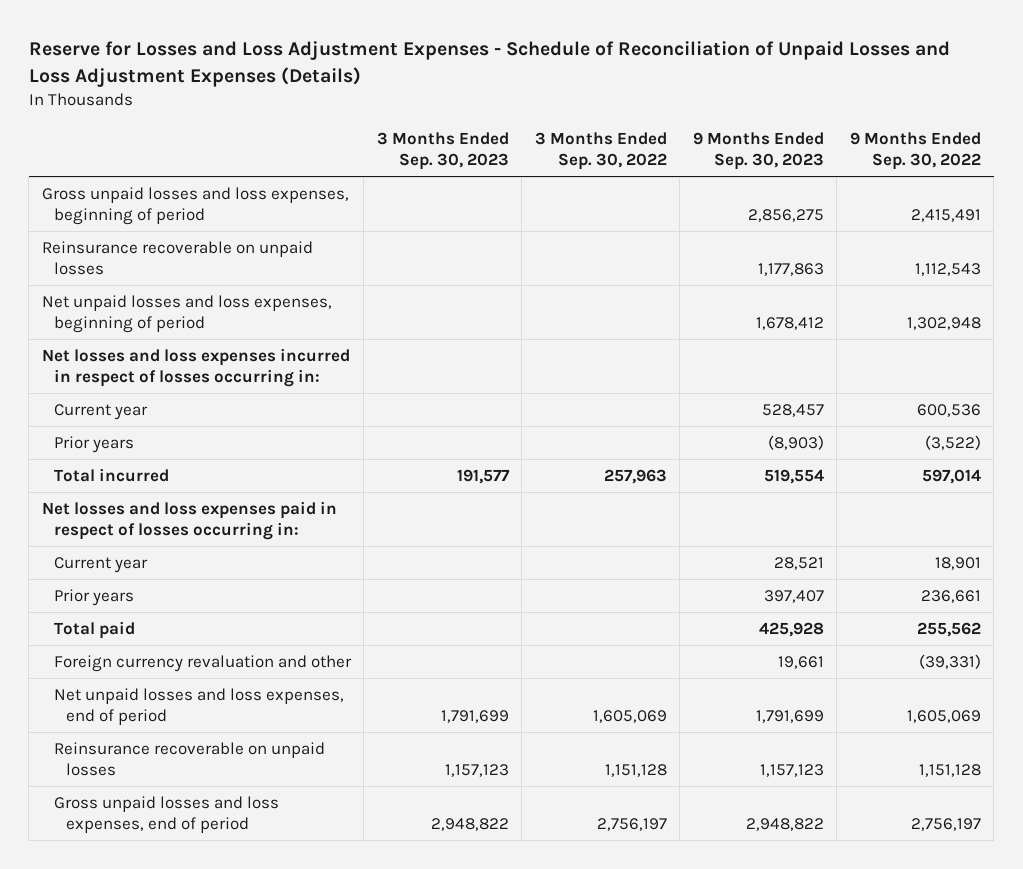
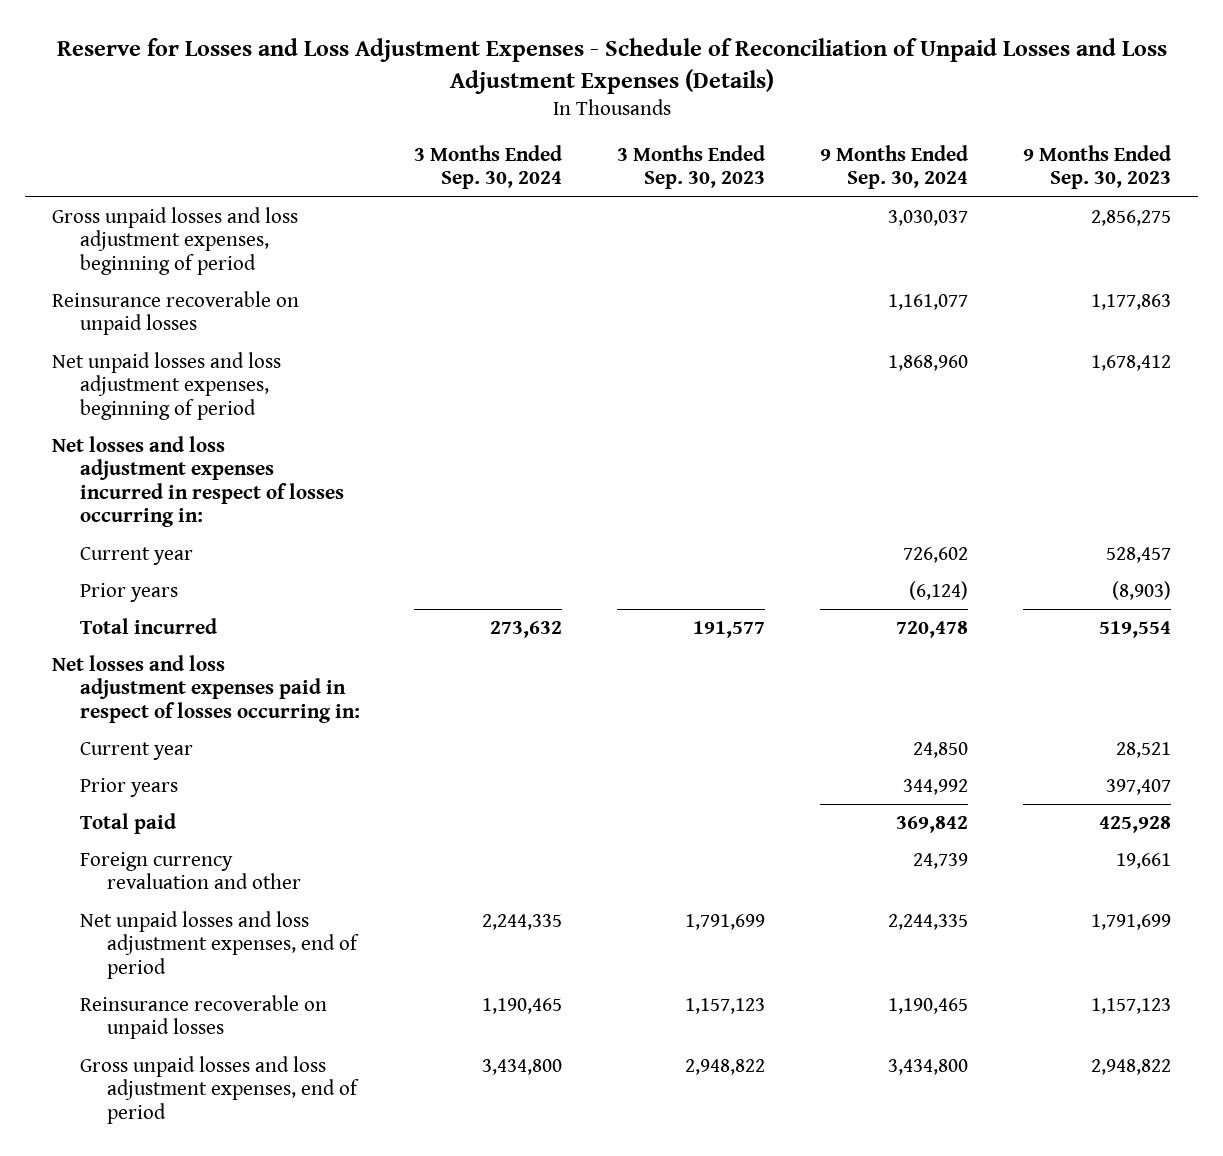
[534,132,667,171] 3 Months Ended Sep. 30, 2022 -> none
[849,132,981,171] 9 Months Ended Sep. 30, 2022 -> none
none -> [414,144,563,190] 3 Months Ended Sep. 30, 2024
none -> [819,144,968,190] 9 Months Ended Sep. 30, 2024
[41,187,349,226] Gross unpaid losses and loss expenses, beginning of period -> [52,206,299,275] Gross unpaid losses and loss adjustment expenses, beginning of period
[41,295,332,334] Net unpaid losses and loss expenses, beginning of period -> [52,351,282,420] Net unpaid losses and loss adjustment expenses, beginning of period
[41,348,350,388] Net losses and loss expenses incurred in respect of losses occurring in: -> [52,435,344,528] Net losses and loss adjustment expenses incurred in respect of losses occurring in:
[41,501,337,541] Net losses and loss expenses paid in respect of losses occurring in: -> [52,654,360,723] Net losses and loss adjustment expenses paid in respect of losses occurring in:
[53,688,344,726] Net unpaid losses and loss expenses, end of period -> [79,910,359,979] Net unpaid losses and loss adjustment expenses, end of period
[53,796,279,834] Gross unpaid losses and loss expenses, end of period -> [79,1055,359,1124] Gross unpaid losses and loss adjustment expenses, end of period

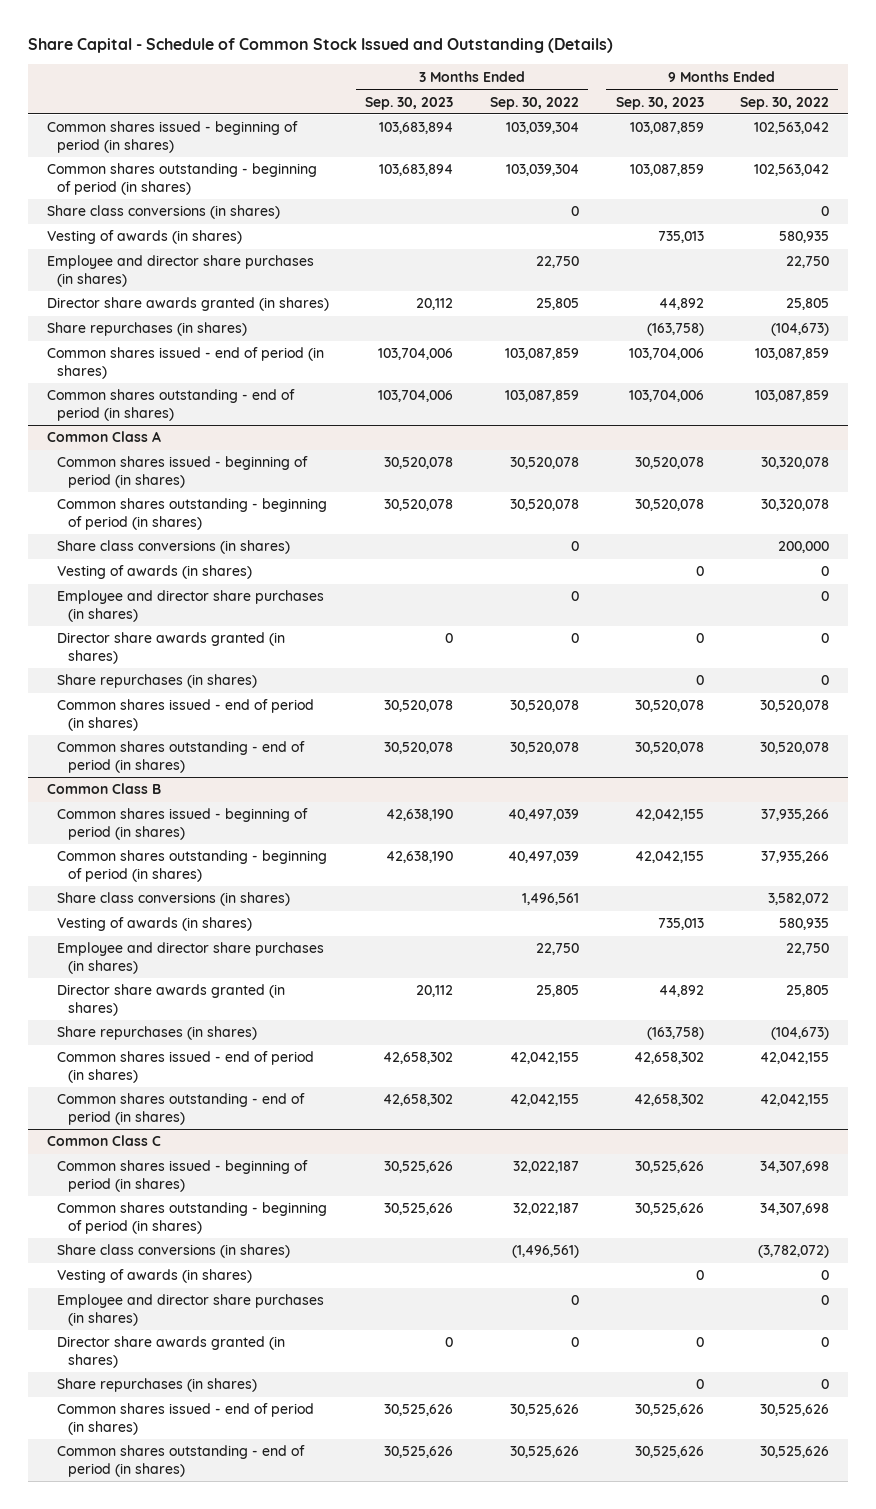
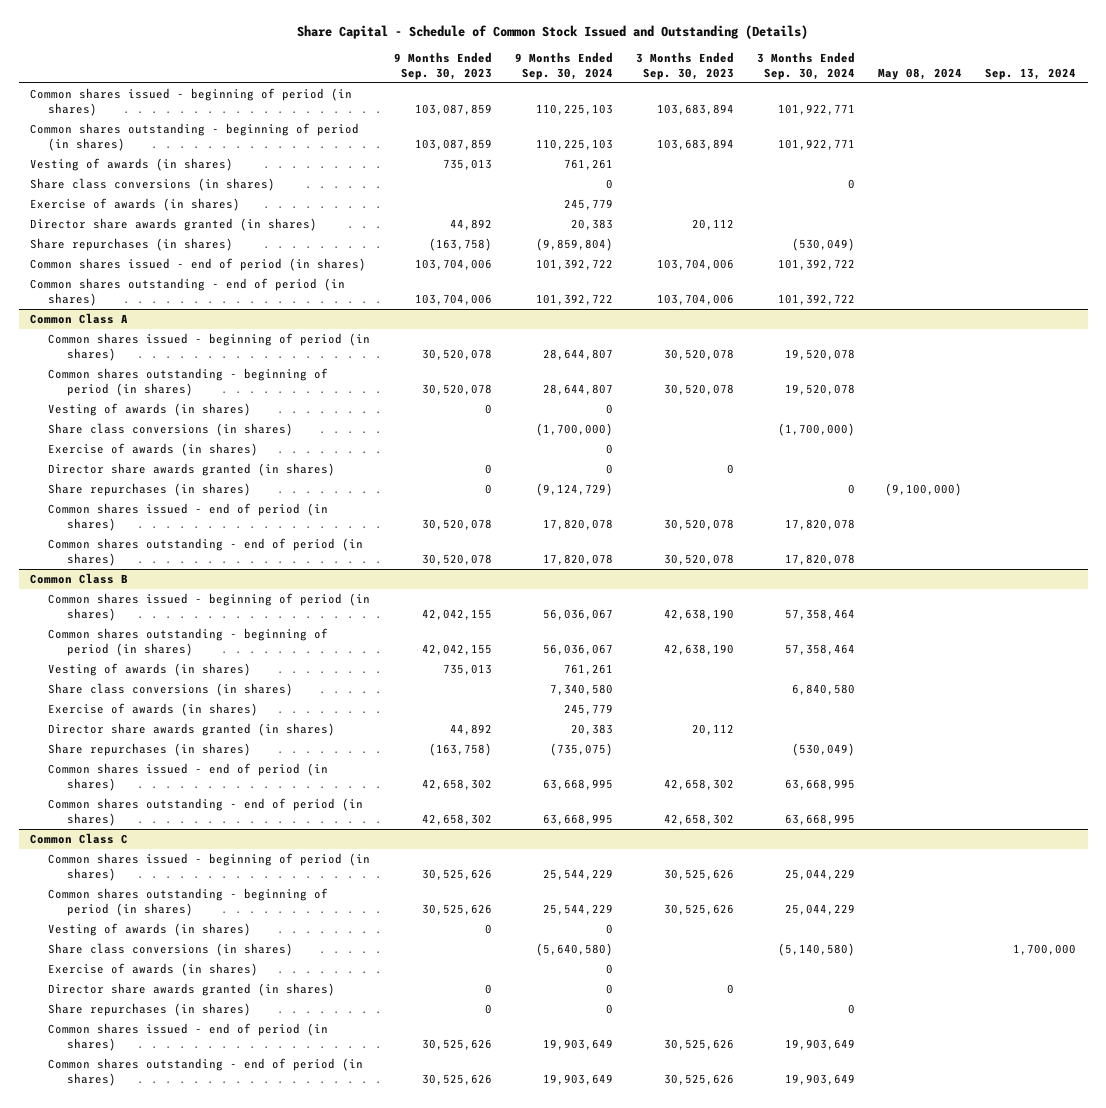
[489,96,579,110] Sep. 30, 2022 -> none
[740,96,830,110] Sep. 30, 2022 -> none
none -> [514,51,613,80] 9 Months Ended Sep. 30, 2024
none -> [756,51,855,80] 3 Months Ended Sep. 30, 2024
none -> [877,67,962,80] May 08, 2024
none -> [985,67,1077,80] Sep. 13, 2024
[46,255,314,287] Employee and director share purchases (in shares) -> none
[46,205,280,220] Share class conversions (in shares) -> [30,178,276,192] Share class conversions (in shares)
none -> [30,198,241,212] Exercise of awards (in shares)
[57,590,325,622] Employee and director share purchases (in shares) -> none
[57,540,291,555] Share class conversions (in shares) -> [48,423,294,437] Share class conversions (in shares)
none -> [48,443,259,457] Exercise of awards (in shares)
[57,942,325,974] Employee and director share purchases (in shares) -> none
[57,892,291,907] Share class conversions (in shares) -> [48,683,294,697] Share class conversions (in shares)
none -> [48,703,259,717] Exercise of awards (in shares)
[57,1294,325,1326] Employee and director share purchases (in shares) -> none
[57,1244,291,1259] Share class conversions (in shares) -> [48,943,294,957] Share class conversions (in shares)
none -> [48,963,259,977] Exercise of awards (in shares)

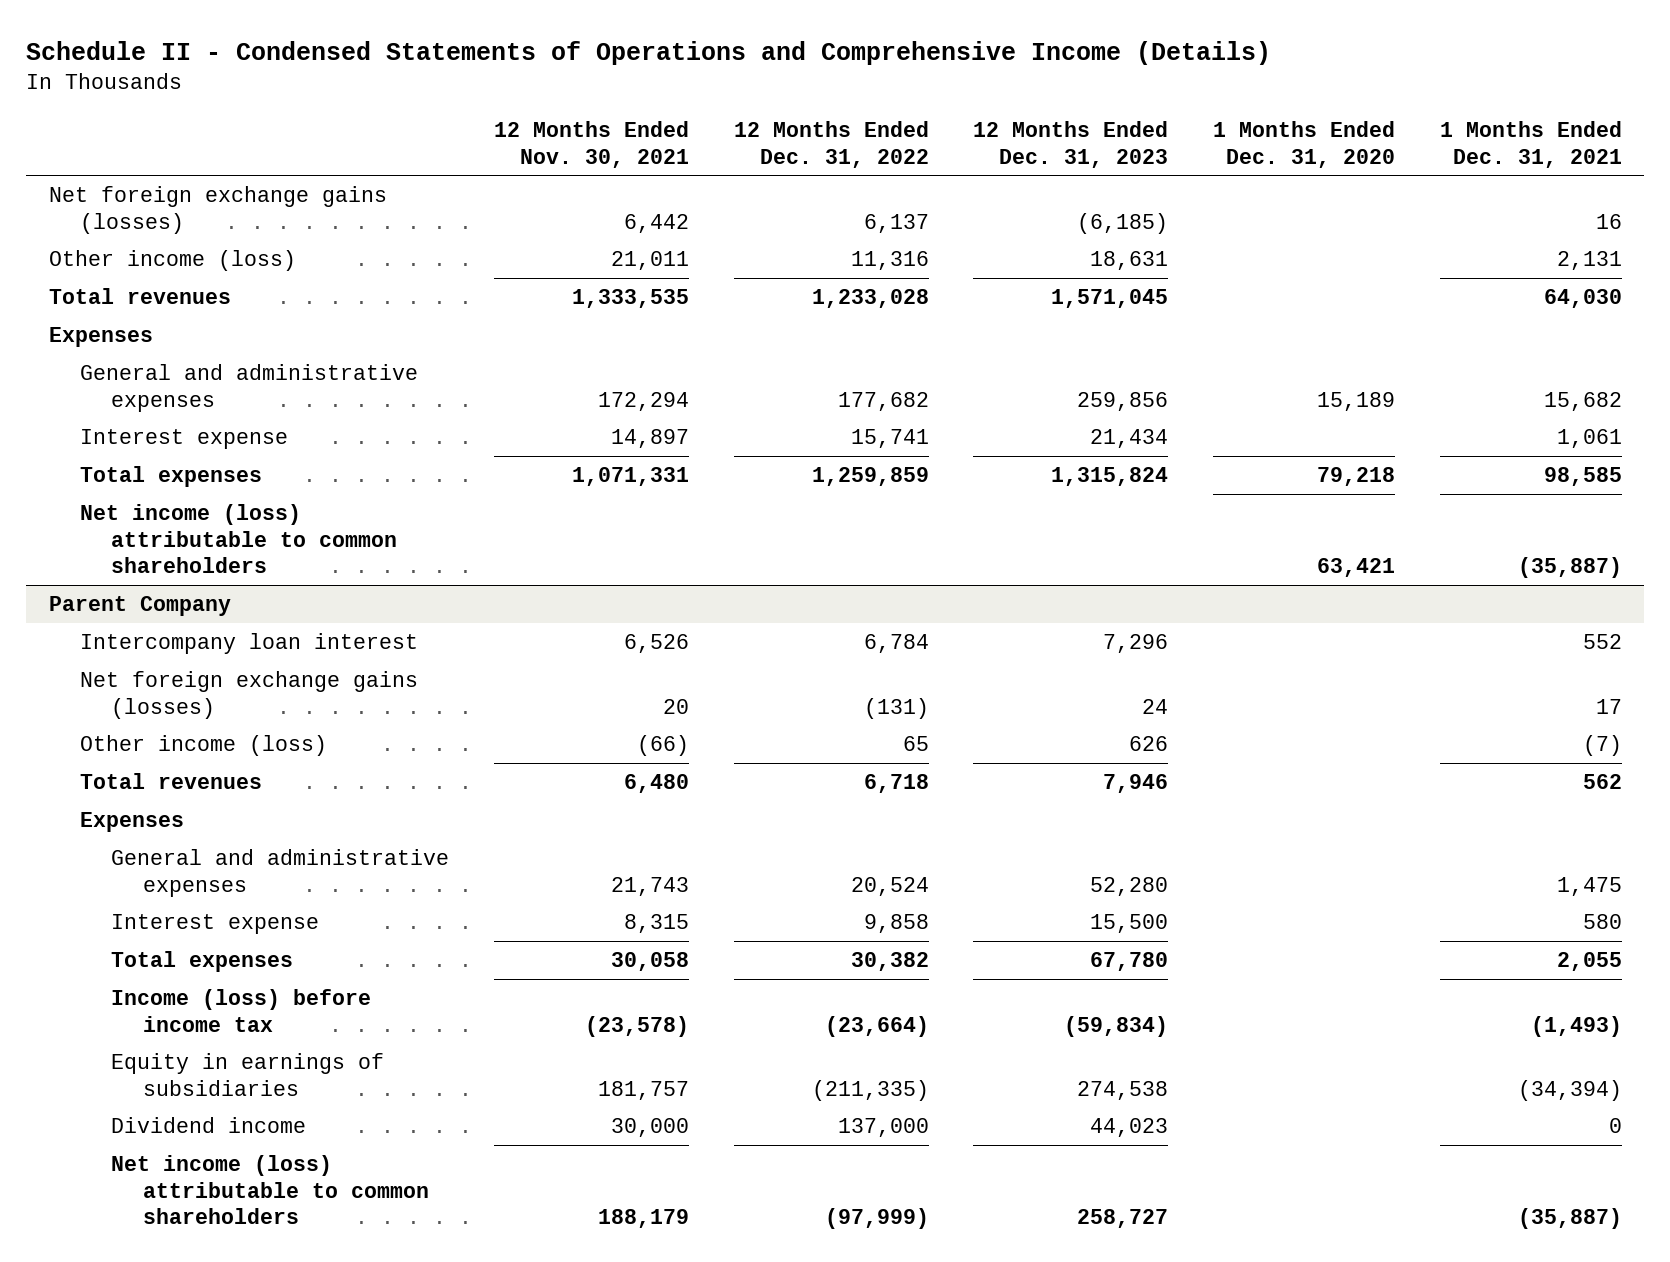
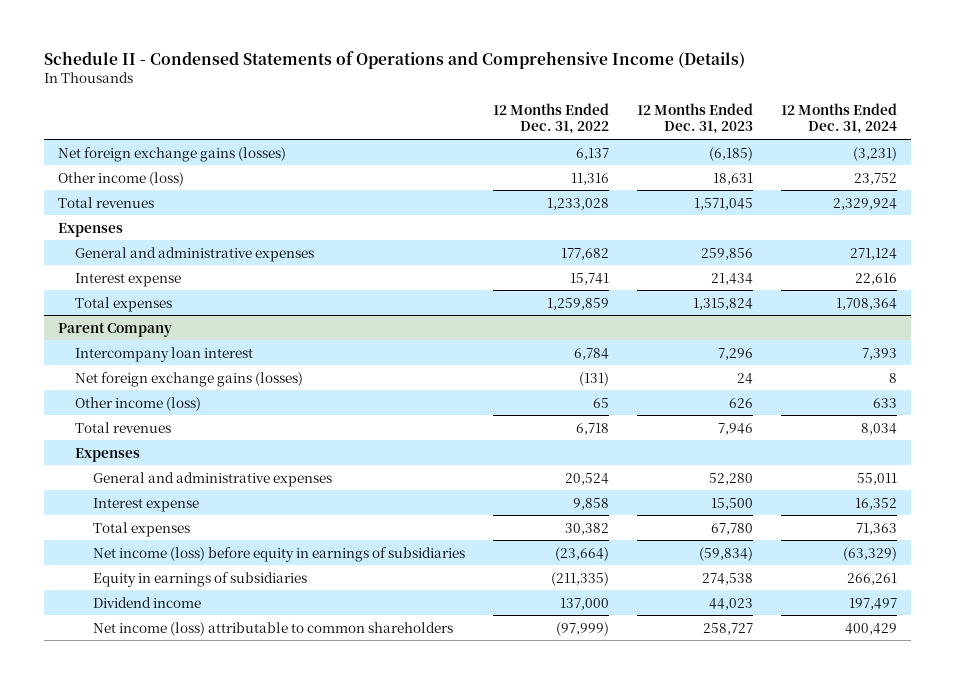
[493,120,689,168] 12 Months Ended Nov. 30, 2021 -> none
[1212,120,1395,168] 1 Months Ended Dec. 31, 2020 -> none
[1439,120,1622,168] 1 Months Ended Dec. 31, 2021 -> none
none -> [781,102,898,135] 12 Months Ended Dec. 31, 2024
[79,504,398,574] Net income (loss) attributable to common shareholders -> none
[111,989,372,1032] Income (loss) before income tax -> [92,546,465,562] Net income (loss) before equity in earnings of subsidiaries

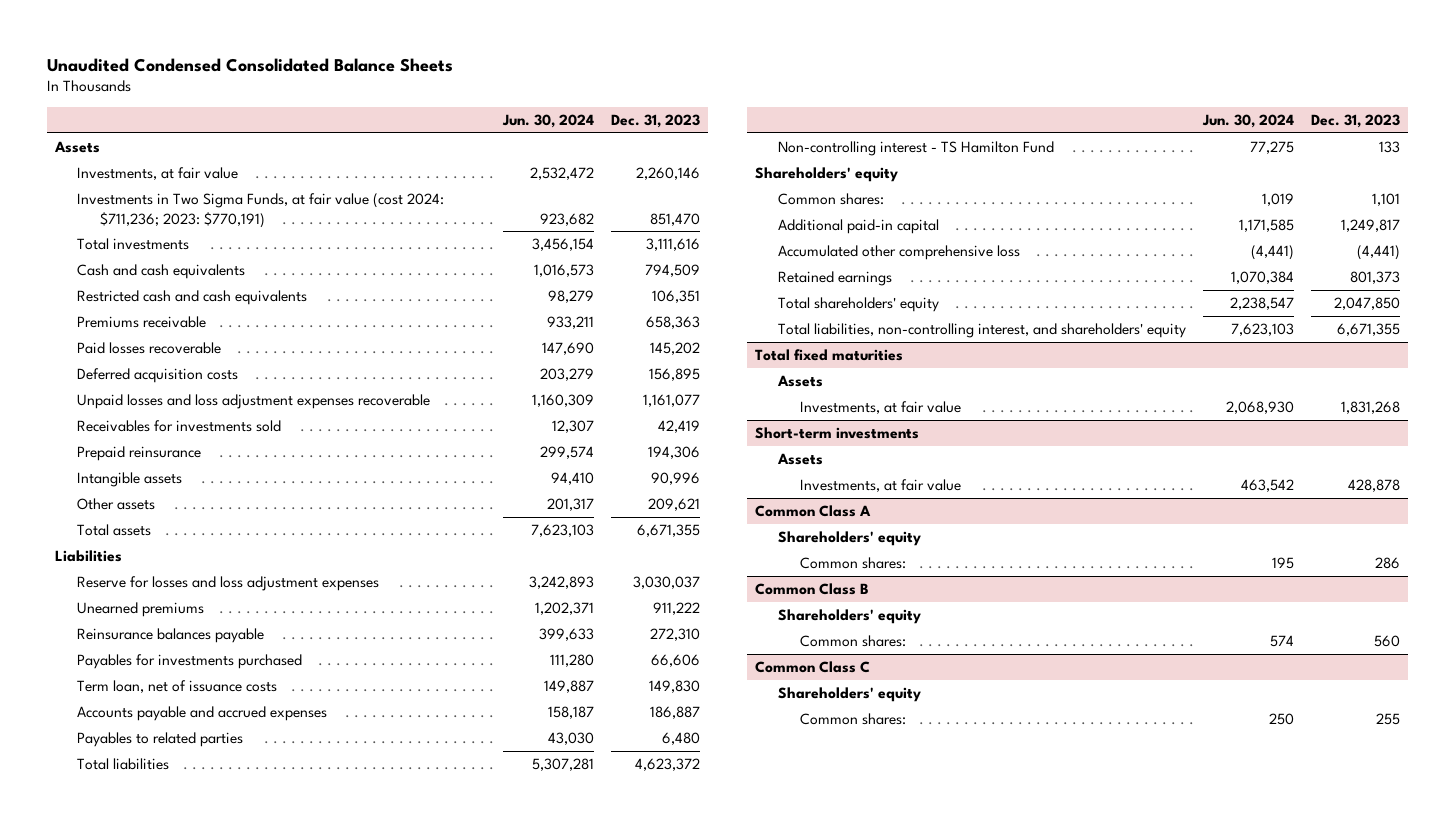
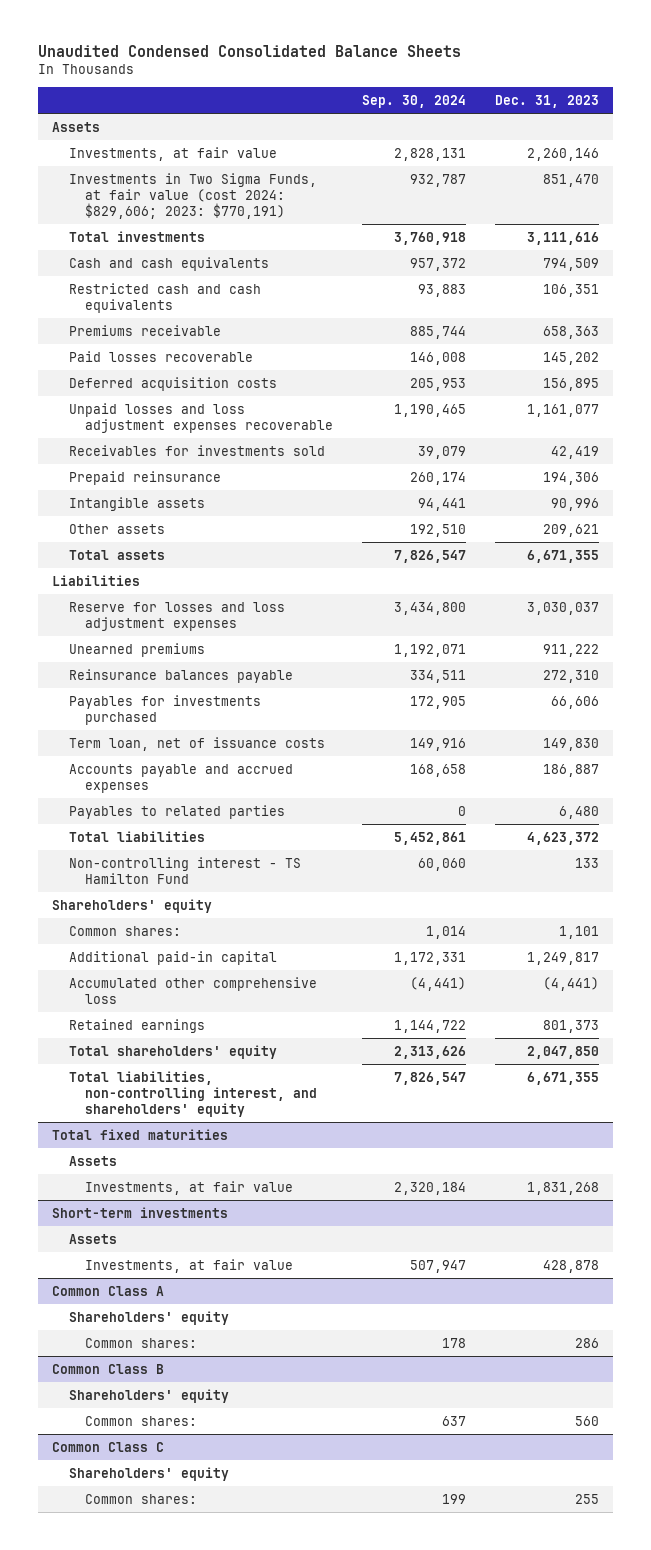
[501,113,594,128] Jun. 30, 2024 -> none
none -> [362,94,467,108] Sep. 30, 2024
[77,192,445,228] Investments in Two Sigma Funds, at fair value (cost 2024: $711,236; 2023: $770,191) -> [68,172,317,219] Investments in Two Sigma Funds, at fair value (cost 2024: $829,606; 2023: $770,191)

